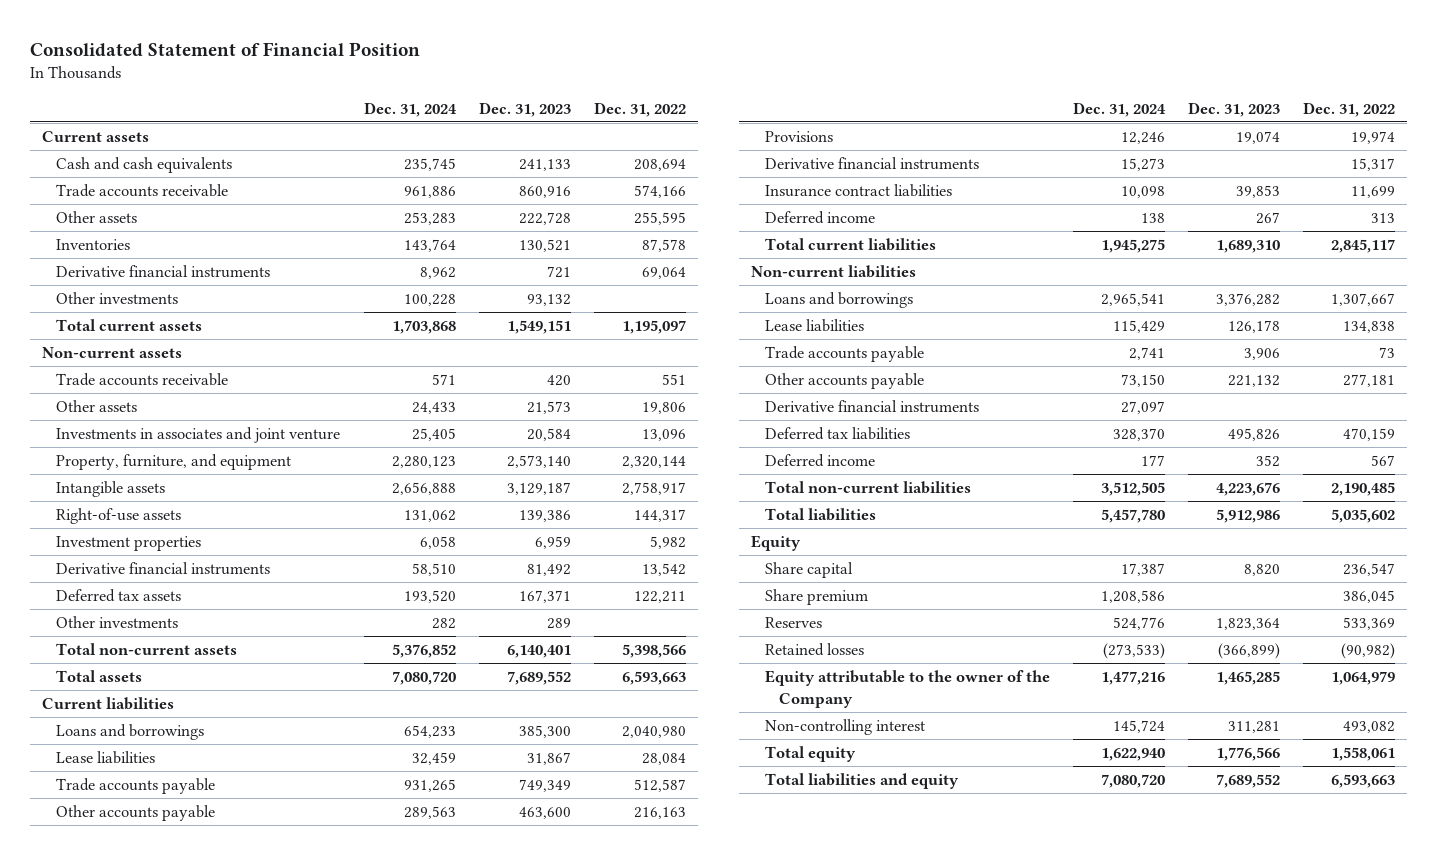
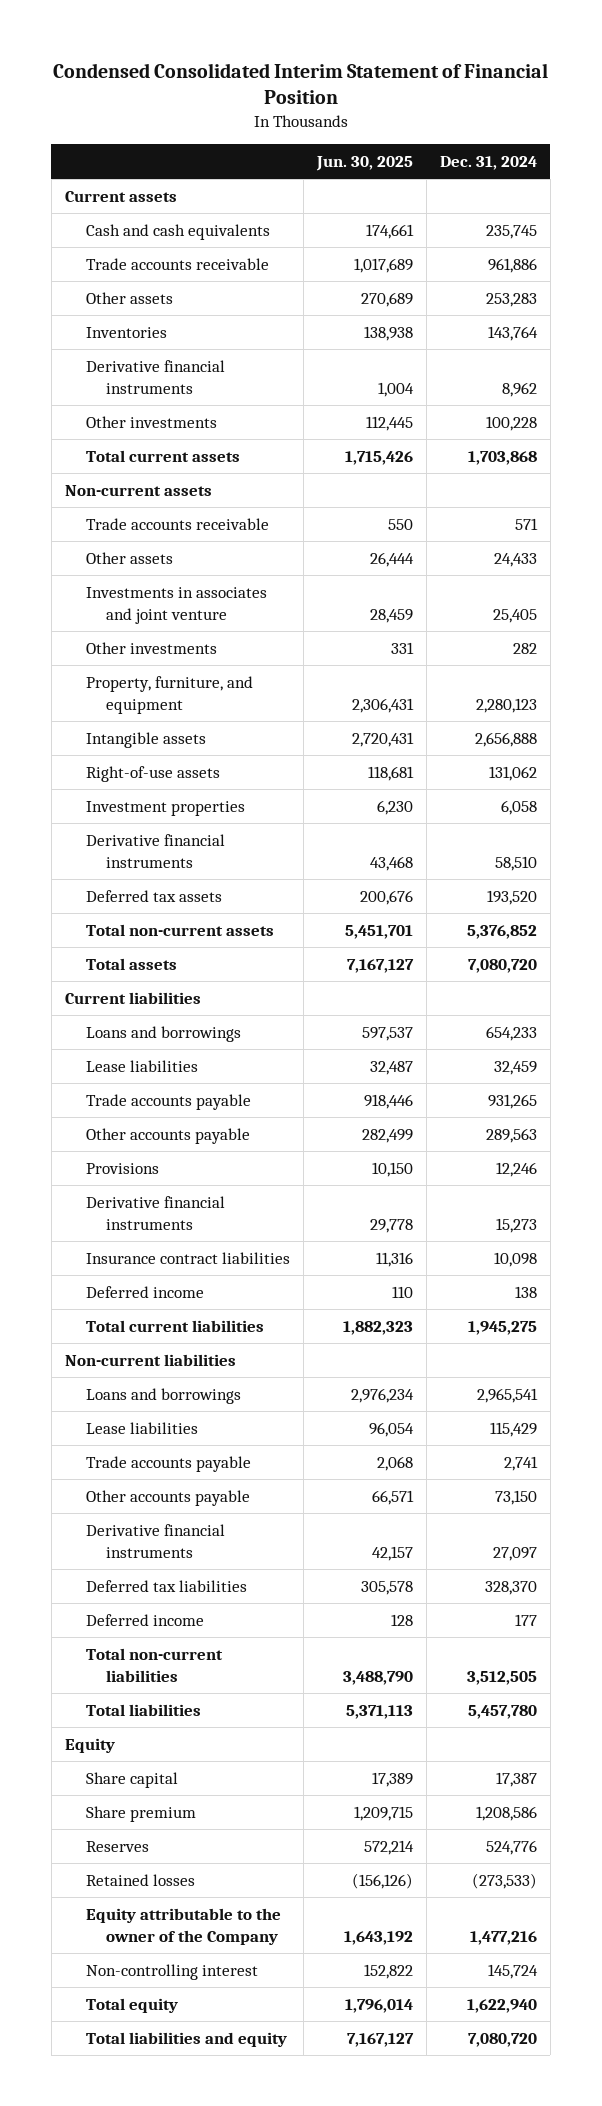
[29,41,420,57] Consolidated Statement of Financial Position -> [52,62,548,105] Condensed Consolidated Interim Statement of Financial Position
[479,101,572,117] Dec. 31, 2023 -> none
[594,101,687,117] Dec. 31, 2022 -> none
none -> [315,155,413,171] Jun. 30, 2025
[55,615,178,628] Other investments -> [85,641,217,654] Other investments

